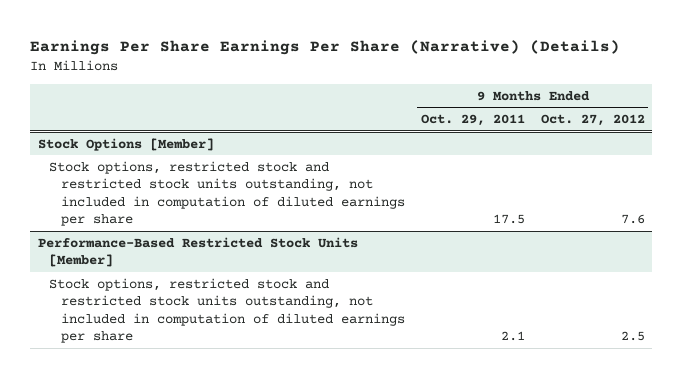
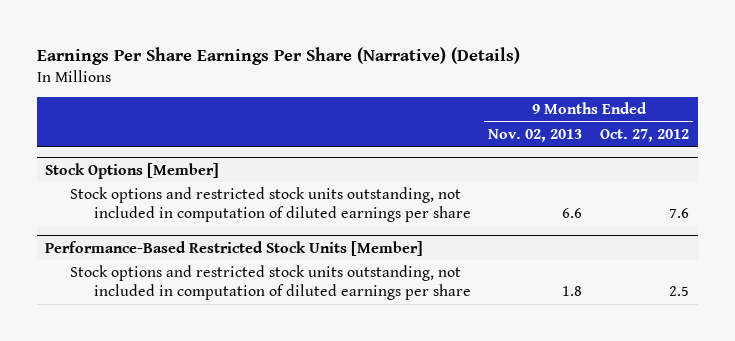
[420,114,525,127] Oct. 29, 2011 -> none
none -> [488,129,583,143] Nov. 02, 2013
[49,160,406,227] Stock options, restricted stock and restricted stock units outstanding, not included in computation of diluted earnings per share -> [69,187,471,223] Stock options and restricted stock units outstanding, not included in computation of diluted earnings per share
[49,277,406,344] Stock options, restricted stock and restricted stock units outstanding, not included in computation of diluted earnings per share -> [69,265,471,301] Stock options and restricted stock units outstanding, not included in computation of diluted earnings per share

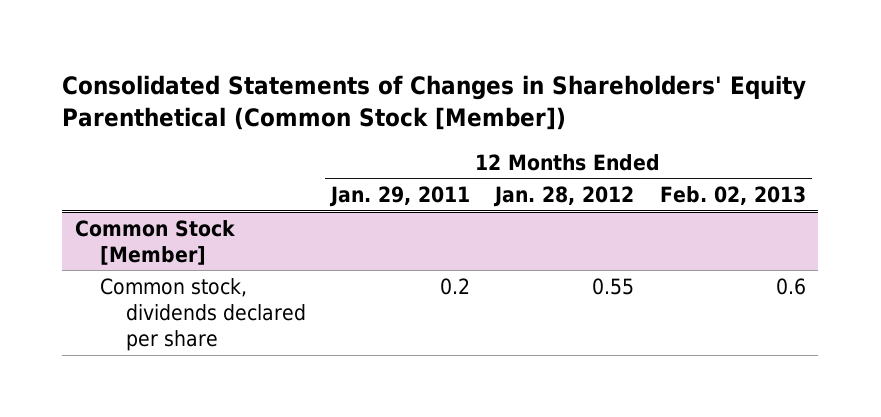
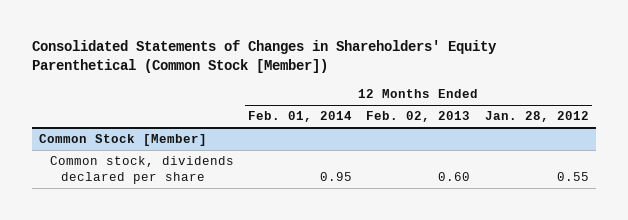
[328,185,470,207] Jan. 29, 2011 -> none
none -> [248,111,353,123] Feb. 01, 2014
[775,277,806,295] 0.6 -> [438,171,471,181] 0.60

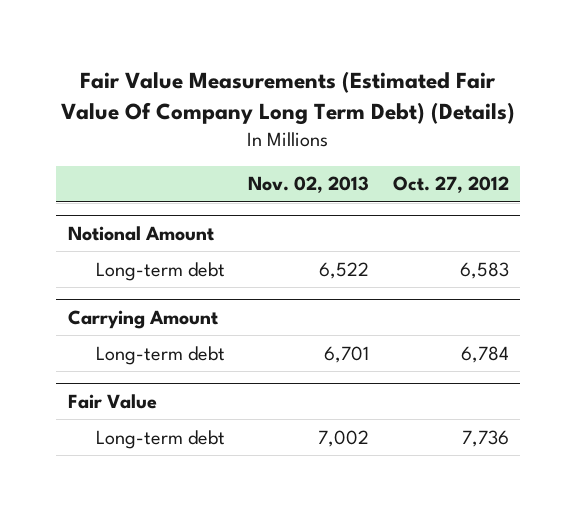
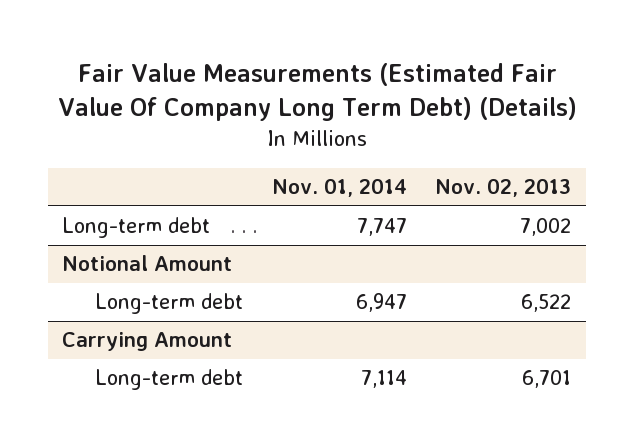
[392,176,509,194] Oct. 27, 2012 -> none
none -> [271,178,407,198] Nov. 01, 2014
none -> [61,217,210,239] Long-term debt
[68,393,158,409] Fair Value -> none
[96,429,226,449] Long-term debt -> none

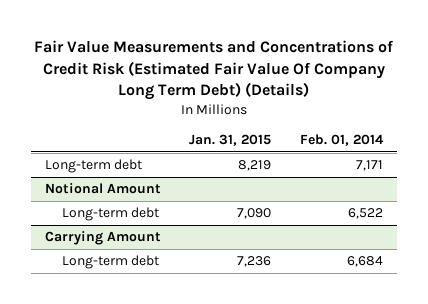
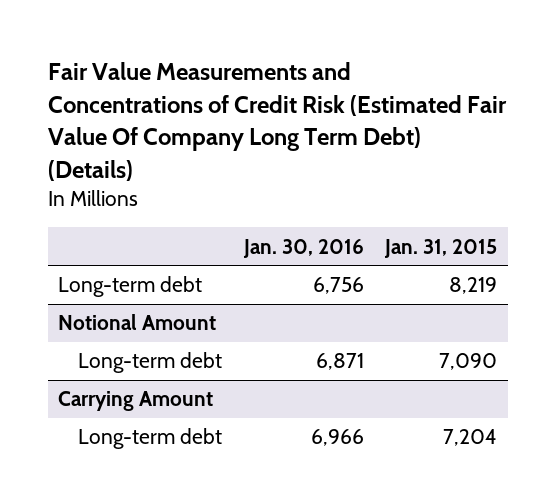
[300,134,385,147] Feb. 01, 2014 -> none
none -> [242,238,364,258] Jan. 30, 2016
[237,256,272,268] 7,236 -> [443,429,498,447] 7,204

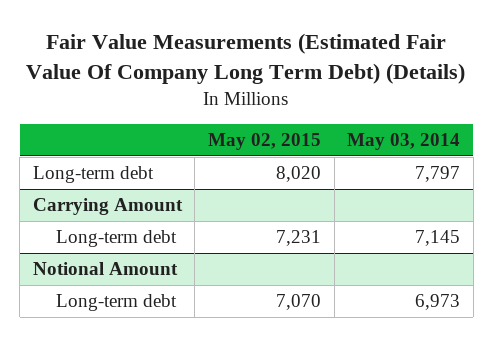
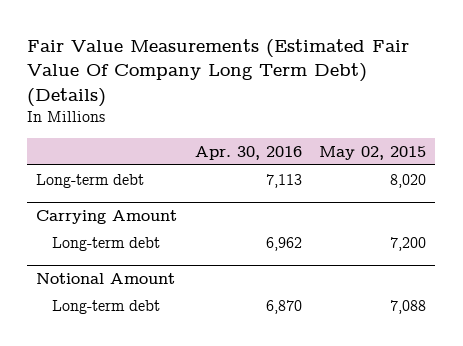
[347,132,461,150] May 03, 2014 -> none
none -> [194,145,302,160] Apr. 30, 2016
[275,230,321,247] 7,231 -> [390,236,427,251] 7,200
[275,294,321,311] 7,070 -> [390,299,427,314] 7,088

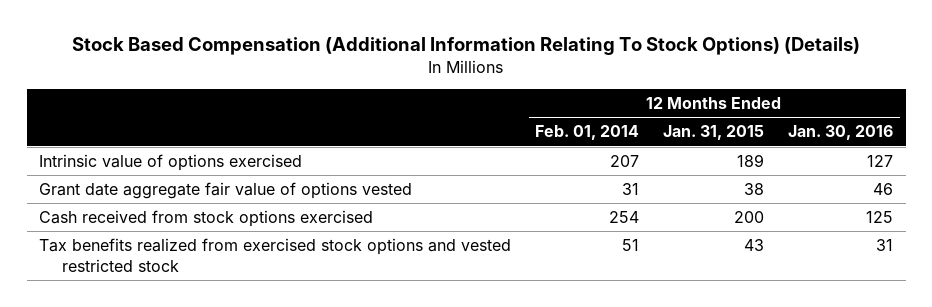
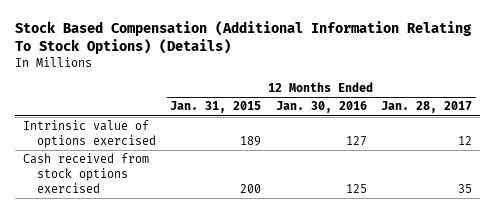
[534,125,639,141] Feb. 01, 2014 -> none
none -> [381,101,473,114] Jan. 28, 2017
[38,181,412,199] Grant date aggregate fair value of options vested -> none
[38,237,511,272] Tax benefits realized from exercised stock options and vested restricted stock -> none

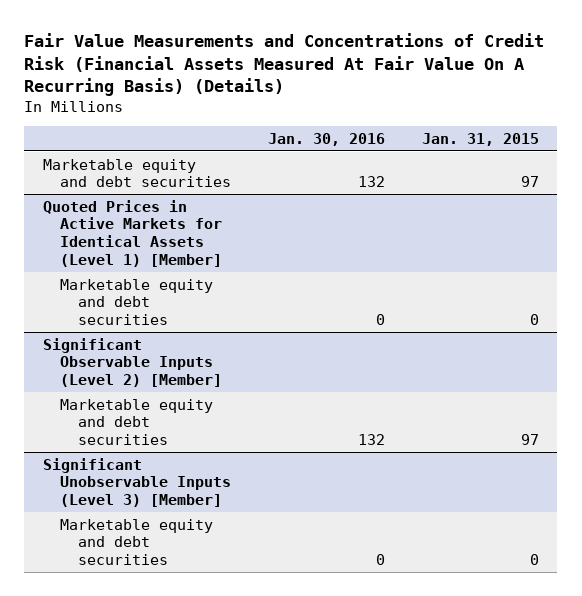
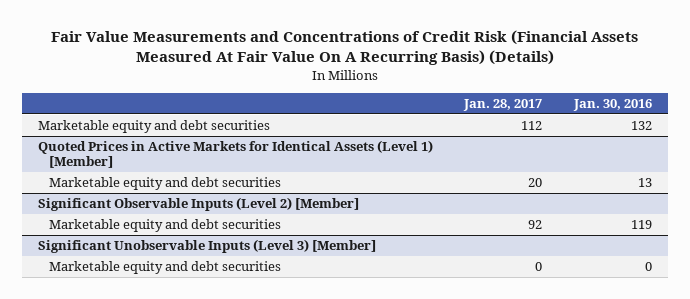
[421,132,539,146] Jan. 31, 2015 -> none
none -> [463,99,543,112] Jan. 28, 2017
[376,314,386,326] 0 -> [638,178,653,188] 13
[358,434,386,446] 132 -> [631,220,653,230] 119

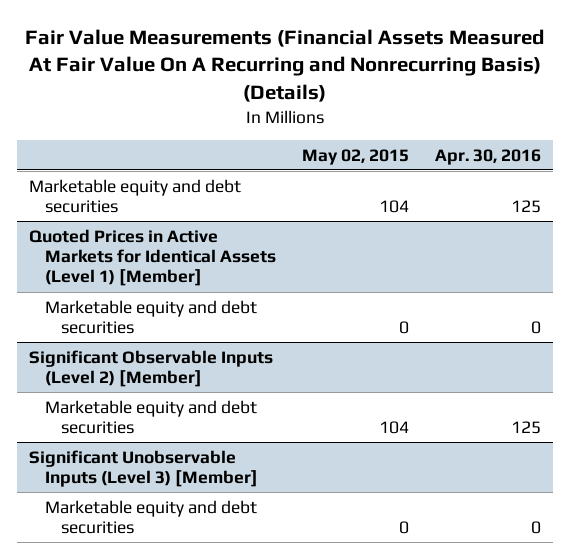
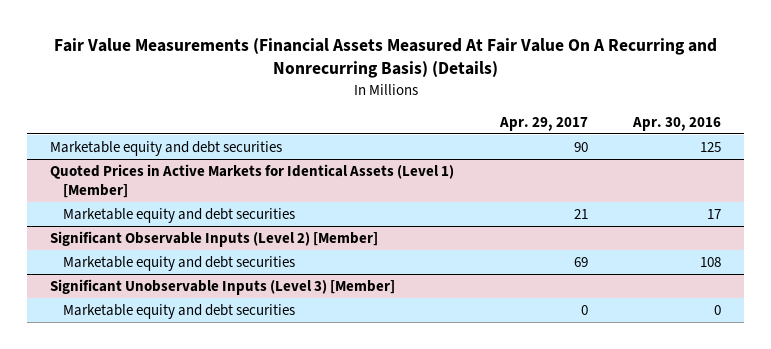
[302,148,410,165] May 02, 2015 -> none
none -> [498,117,588,132] Apr. 29, 2017
[530,320,541,334] 0 -> [707,208,722,219] 17
[510,420,541,434] 125 -> [700,256,722,267] 108

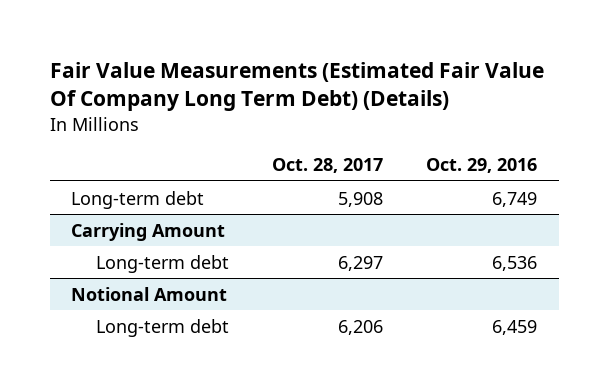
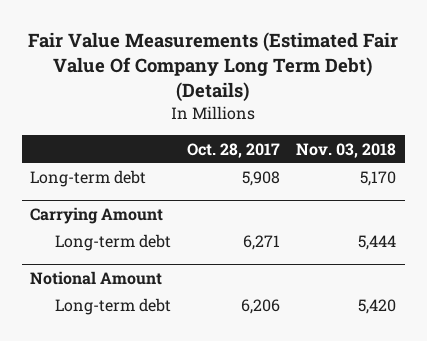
[426,158,538,174] Oct. 29, 2016 -> none
none -> [296,142,397,158] Nov. 03, 2018
[338,255,384,271] 6,297 -> [243,235,281,251] 6,271

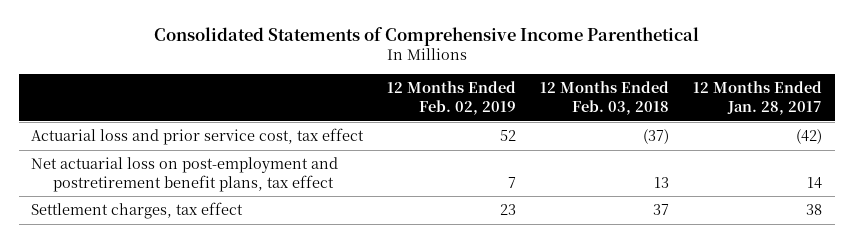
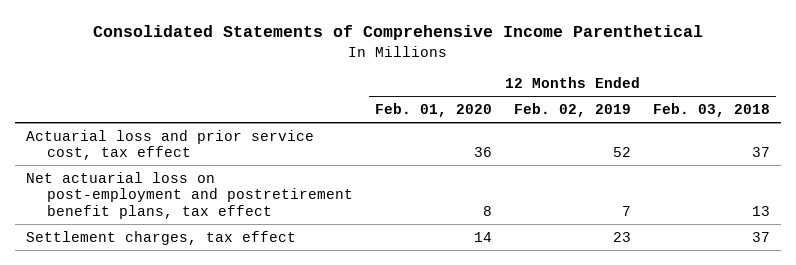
[693,81,823,115] 12 Months Ended Jan. 28, 2017 -> none
none -> [374,102,492,117] Feb. 01, 2020
[643,129,670,145] (37) -> [752,147,771,158] 37

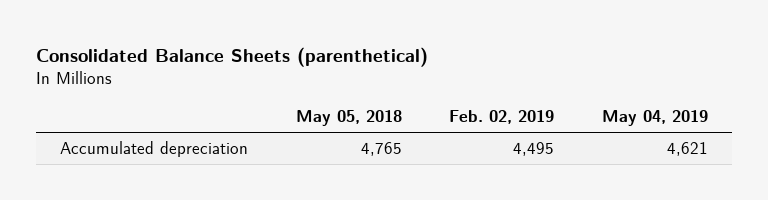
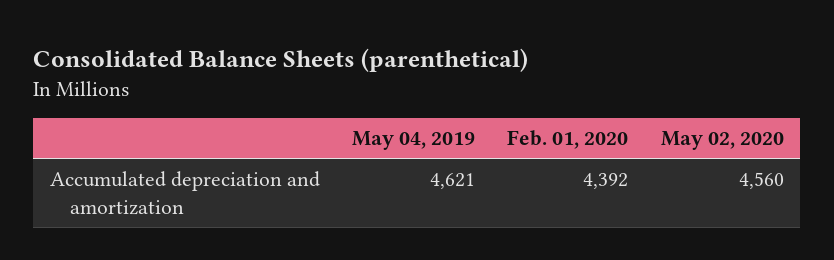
[295,110,402,127] May 05, 2018 -> none
[449,110,555,125] Feb. 02, 2019 -> none
none -> [507,130,629,150] Feb. 01, 2020
none -> [660,131,784,151] May 02, 2020
[60,141,249,158] Accumulated depreciation -> [49,171,320,216] Accumulated depreciation and amortization

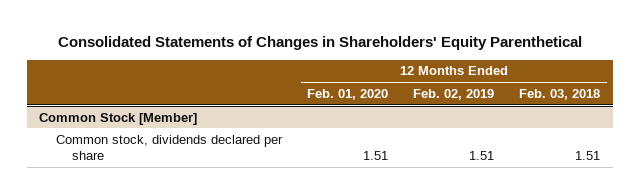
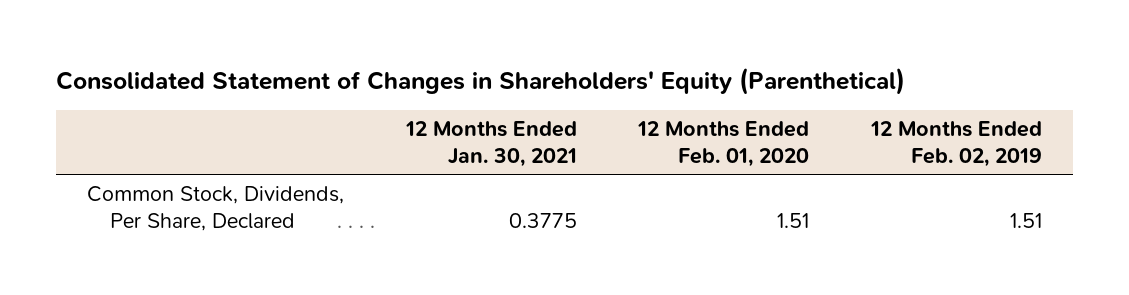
[57,35,582,50] Consolidated Statements of Changes in Shareholders' Equity Parenthetical -> [55,66,905,95] Consolidated Statement of Changes in Shareholders' Equity (Parenthetical)
[519,88,601,100] Feb. 03, 2018 -> none
none -> [404,120,577,168] 12 Months Ended Jan. 30, 2021
[39,112,198,125] Common Stock [Member] -> none
[55,134,283,161] Common stock, dividends declared per share -> [86,185,344,232] Common Stock, Dividends, Per Share, Declared

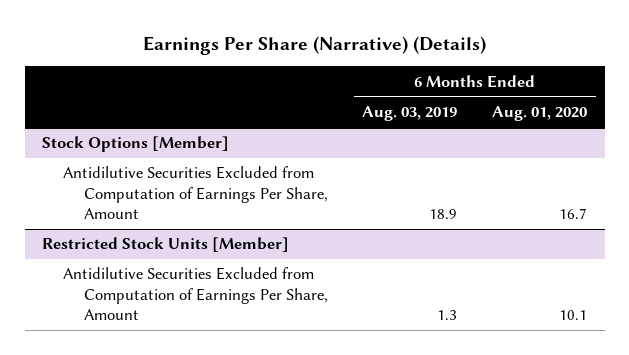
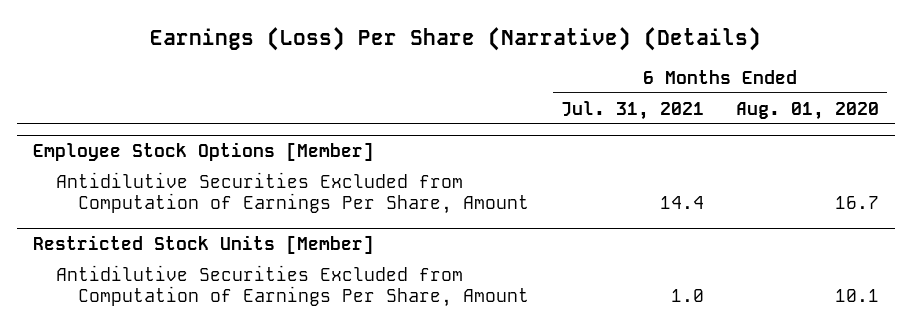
[142,36,486,56] Earnings Per Share (Narrative) (Details) -> [150,26,762,51] Earnings (Loss) Per Share (Narrative) (Details)
[362,106,458,122] Aug. 03, 2019 -> none
none -> [561,100,705,120] Jul. 31, 2021
[42,136,230,153] Stock Options [Member] -> [33,142,375,162] Employee Stock Options [Member]

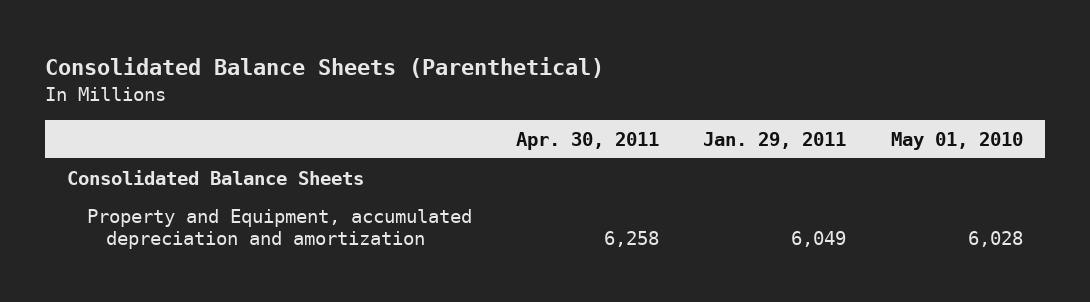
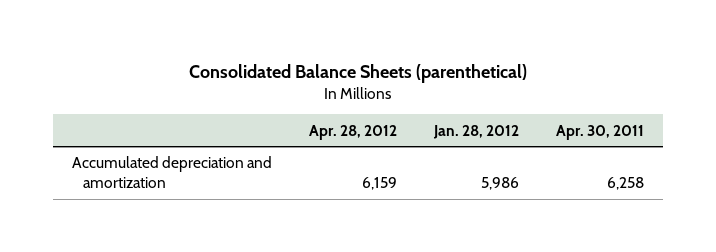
[45,57,605,79] Consolidated Balance Sheets (Parenthetical) -> [189,63,528,83] Consolidated Balance Sheets (parenthetical)
[703,132,847,150] Jan. 29, 2011 -> none
[890,132,1023,151] May 01, 2010 -> none
none -> [309,124,398,140] Apr. 28, 2012
none -> [433,124,520,139] Jan. 28, 2012
[67,169,365,185] Consolidated Balance Sheets -> none
[86,208,472,250] Property and Equipment, accumulated depreciation and amortization -> [71,156,272,189] Accumulated depreciation and amortization

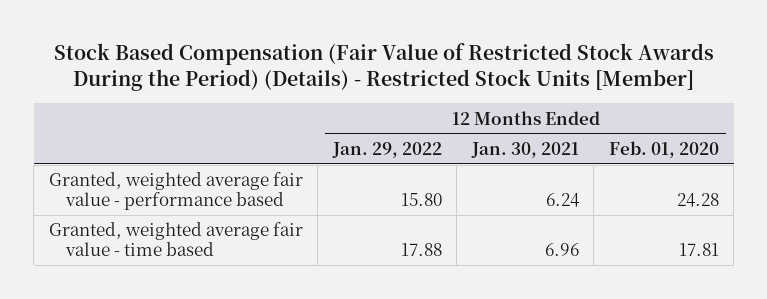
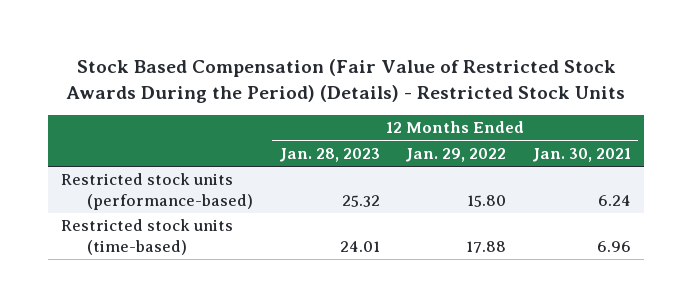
[53,42,714,92] Stock Based Compensation (Fair Value of Restricted Stock Awards During the Period) (Details) - Restricted Stock Units [Member] -> [66,59,626,103] Stock Based Compensation (Fair Value of Restricted Stock Awards During the Period) (Details) - Restricted Stock Units
[608,140,719,158] Feb. 01, 2020 -> none
none -> [278,148,380,163] Jan. 28, 2023
[48,172,303,211] Granted, weighted average fair value - performance based -> [60,173,253,211] Restricted stock units (performance-based)
[48,222,303,257] Granted, weighted average fair value - time based -> [60,219,233,256] Restricted stock units (time-based)

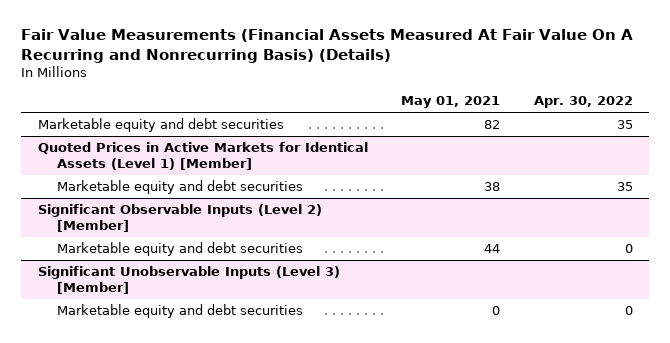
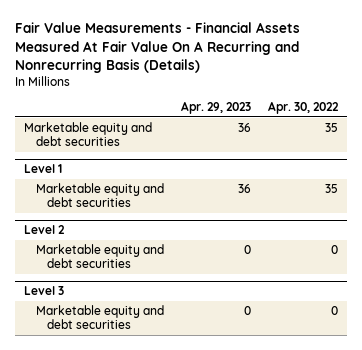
[20,29,633,63] Fair Value Measurements (Financial Assets Measured At Fair Value On A Recurring and Nonrecurring Basis) (Details) -> [15,22,301,74] Fair Value Measurements - Financial Assets Measured At Fair Value On A Recurring and Nonrecurring Basis (Details)
[401,96,501,109] May 01, 2021 -> none
none -> [180,101,251,115] Apr. 29, 2023
[37,142,368,171] Quoted Prices in Active Markets for Identical Assets (Level 1) [Member] -> [23,164,62,174] Level 1
[37,204,322,233] Significant Observable Inputs (Level 2) [Member] -> [23,225,65,235] Level 2
[37,266,340,295] Significant Unobservable Inputs (Level 3) [Member] -> [23,286,64,296] Level 3

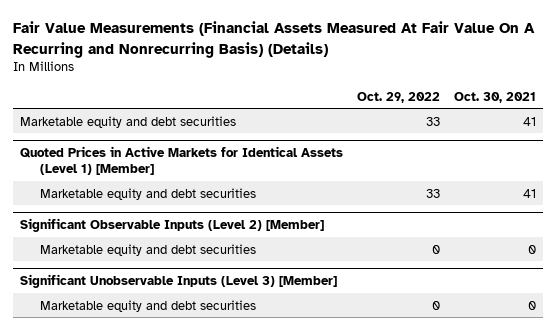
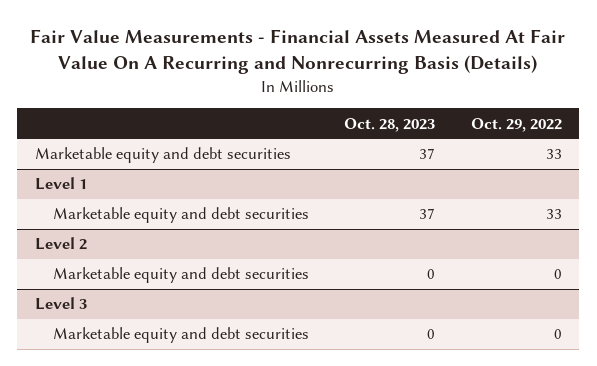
[12,21,535,58] Fair Value Measurements (Financial Assets Measured At Fair Value On A Recurring and Nonrecurring Basis) (Details) -> [30,29,566,75] Fair Value Measurements - Financial Assets Measured At Fair Value On A Recurring and Nonrecurring Basis (Details)
[454,91,537,103] Oct. 30, 2021 -> none
none -> [344,117,436,132] Oct. 28, 2023
[19,146,343,175] Quoted Prices in Active Markets for Identical Assets (Level 1) [Member] -> [34,177,87,191] Level 1
[19,218,324,233] Significant Observable Inputs (Level 2) [Member] -> [34,237,87,251] Level 2
[19,274,337,289] Significant Unobservable Inputs (Level 3) [Member] -> [34,297,87,311] Level 3

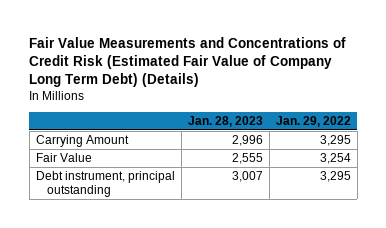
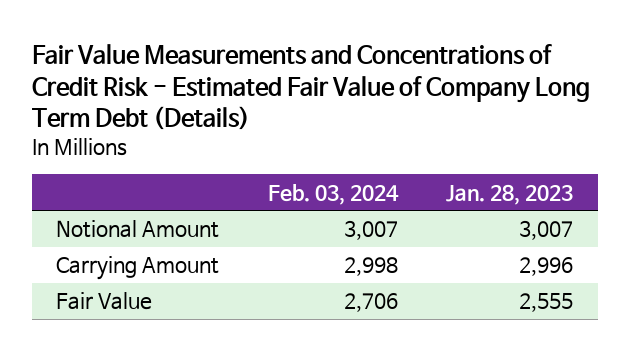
[29,36,347,88] Fair Value Measurements and Concentrations of Credit Risk (Estimated Fair Value of Company Long Term Debt) (Details) -> [31,44,590,131] Fair Value Measurements and Concentrations of Credit Risk - Estimated Fair Value of Company Long Term Debt (Details)
[275,115,351,127] Jan. 29, 2022 -> none
none -> [267,183,399,205] Feb. 03, 2024
none -> [55,220,219,239] Notional Amount
[35,170,175,198] Debt instrument, principal outstanding -> none

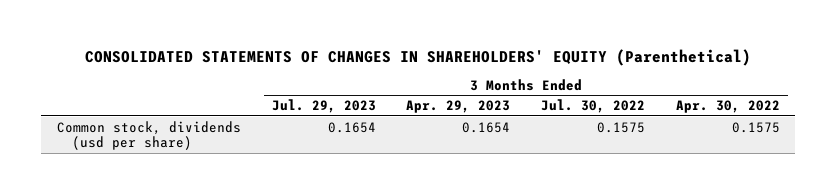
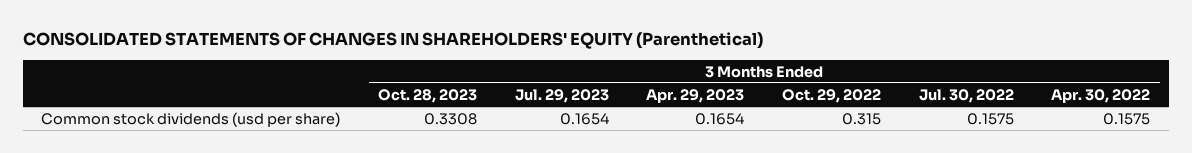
none -> [378,88,478,103] Oct. 28, 2023
none -> [782,88,882,103] Oct. 29, 2022
[56,120,241,151] Common stock, dividends (usd per share) -> [41,111,341,127] Common stock dividends (usd per share)

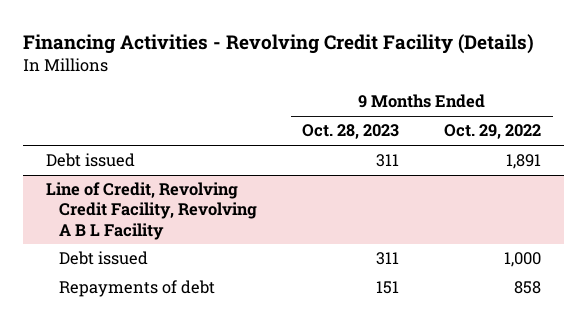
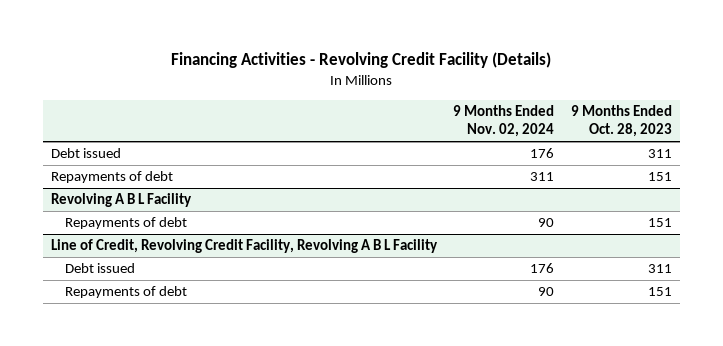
[444,124,542,140] Oct. 29, 2022 -> none
none -> [453,105,555,138] 9 Months Ended Nov. 02, 2024
none -> [51,171,174,184] Repayments of debt
none -> [51,193,193,208] Revolving A B L Facility
none -> [64,217,187,230] Repayments of debt

